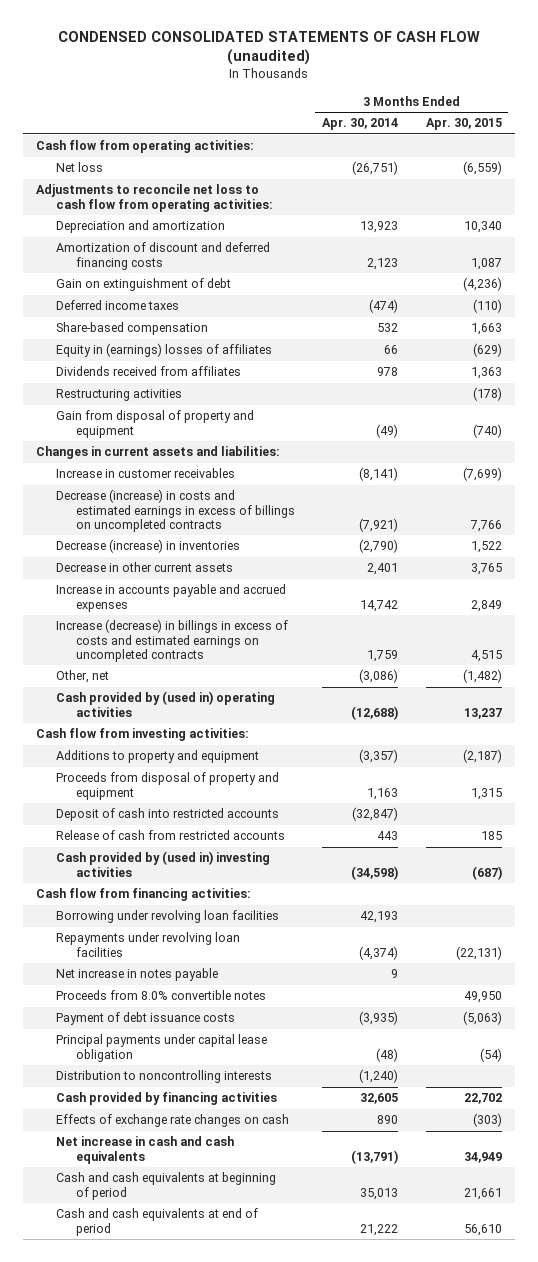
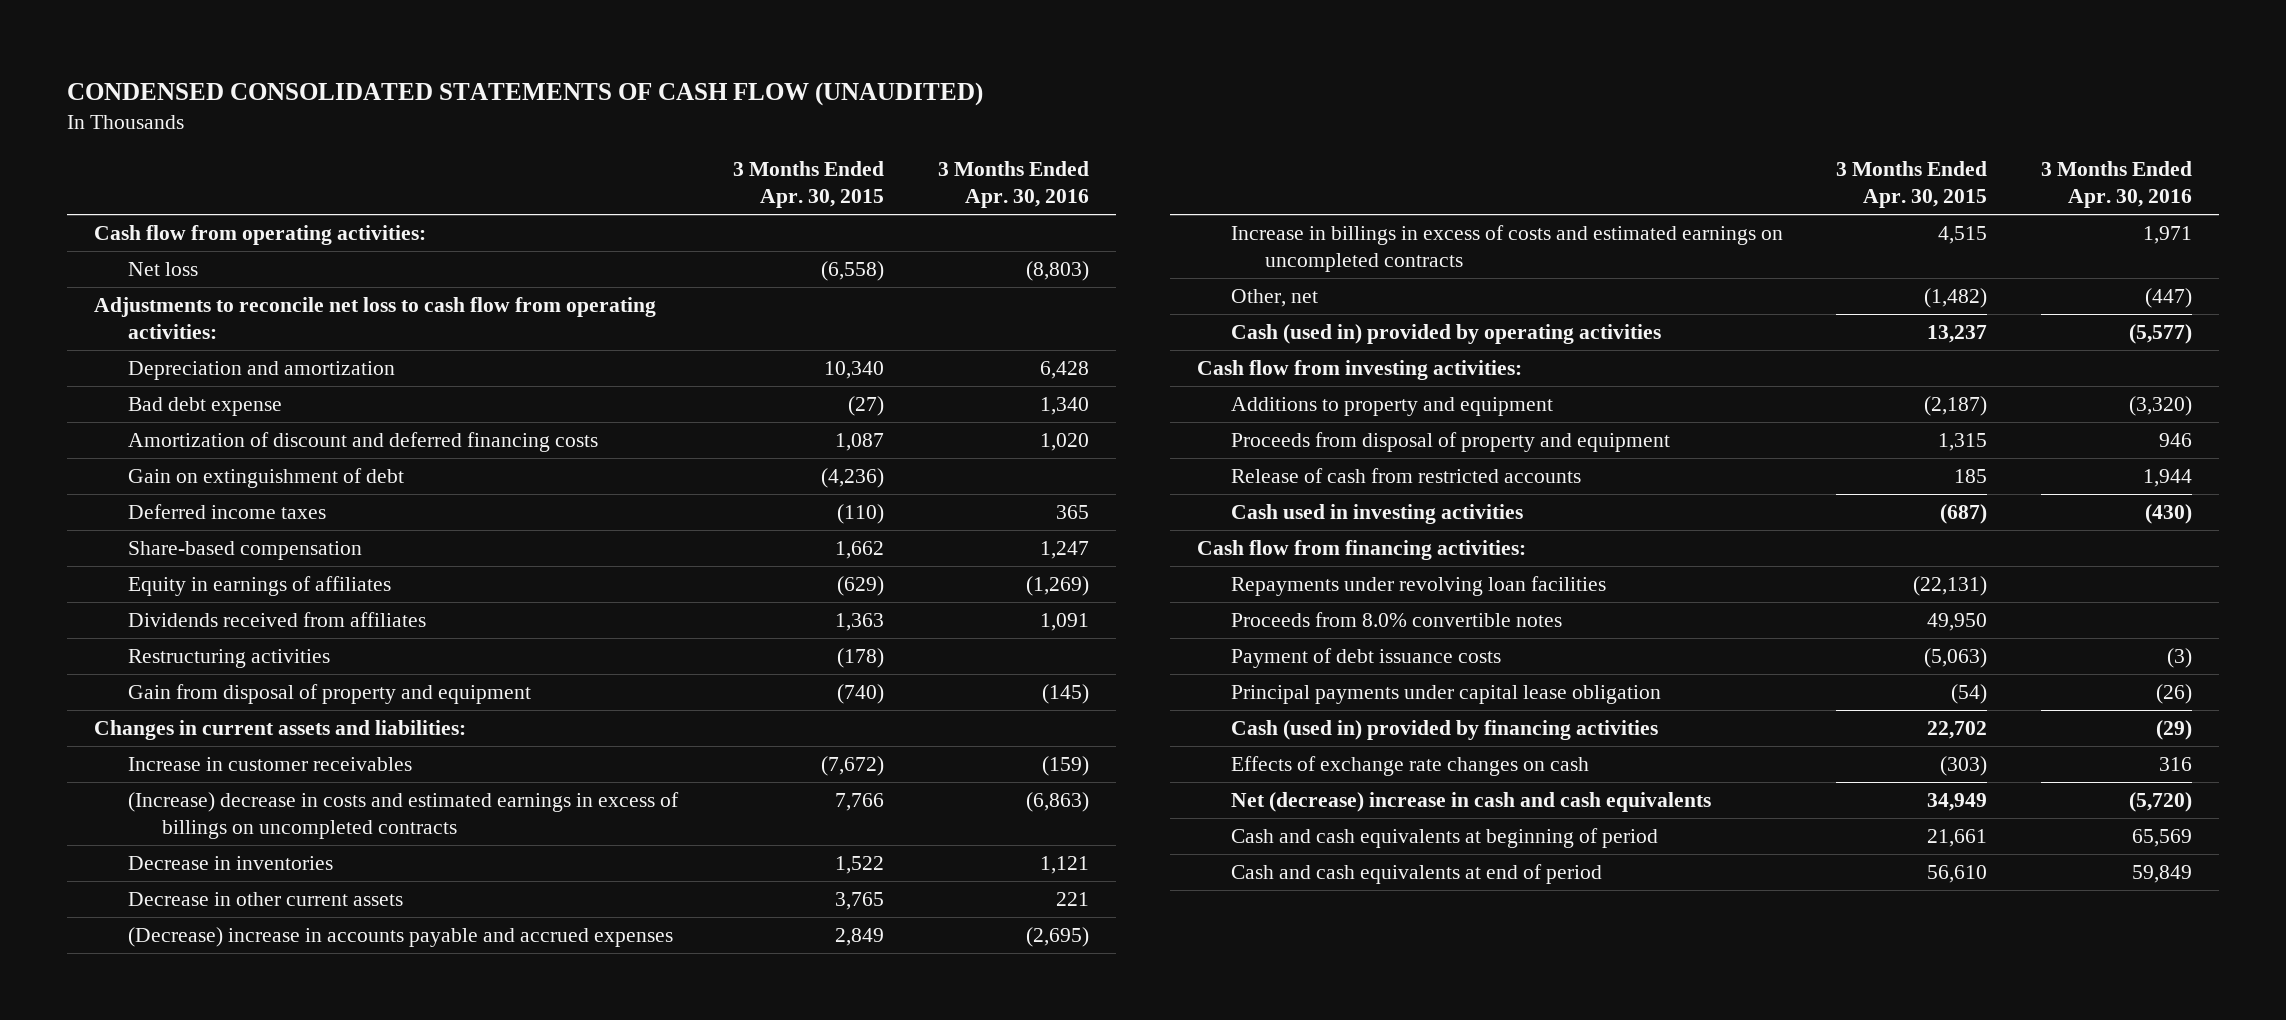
[58,30,481,66] CONDENSED CONSOLIDATED STATEMENTS OF CASH FLOW (unaudited) -> [66,82,983,107] CONDENSED CONSOLIDATED STATEMENTS OF CASH FLOW (UNAUDITED)
[322,118,399,131] Apr. 30, 2014 -> none
none -> [938,161,1090,209] 3 Months Ended Apr. 30, 2016
[462,161,502,176] (6,559) -> [821,261,885,282] (6,558)
none -> [127,397,282,417] Bad debt expense
[470,323,502,336] 1,663 -> [835,541,885,560] 1,662
[56,343,273,358] Equity in (earnings) losses of affiliates -> [127,576,391,597] Equity in earnings of affiliates
[462,467,502,482] (7,699) -> [821,756,885,777] (7,672)
[56,489,295,532] Decrease (increase) in costs and estimated earnings in excess of billings on uncompleted contracts -> [127,792,679,840] (Increase) decrease in costs and estimated earnings in excess of billings on uncompleted contracts
[56,539,241,554] Decrease (increase) in inventories -> [127,856,333,871] Decrease in inventories
[56,584,287,612] Increase in accounts payable and accrued expenses -> [127,927,673,948] (Decrease) increase in accounts payable and accrued expenses
[56,619,289,662] Increase (decrease) in billings in excess of costs and estimated earnings on uncompleted contracts -> [1230,225,1783,273] Increase in billings in excess of costs and estimated earnings on uncompleted contracts
[56,691,276,717] Cash provided by (used in) operating activities -> [1230,324,1661,345] Cash (used in) provided by operating activities
[56,808,280,822] Deposit of cash into restricted accounts -> none
[56,851,271,877] Cash provided by (used in) investing activities -> [1230,504,1523,525] Cash used in investing activities
[56,910,280,924] Borrowing under revolving loan facilities -> none
[56,968,219,982] Net increase in notes payable -> none
[56,1070,273,1084] Distribution to noncontrolling interests -> none
[56,1092,278,1106] Cash provided by financing activities -> [1230,720,1658,741] Cash (used in) provided by financing activities
[56,1136,235,1164] Net increase in cash and cash equivalents -> [1230,792,1711,813] Net (decrease) increase in cash and cash equivalents

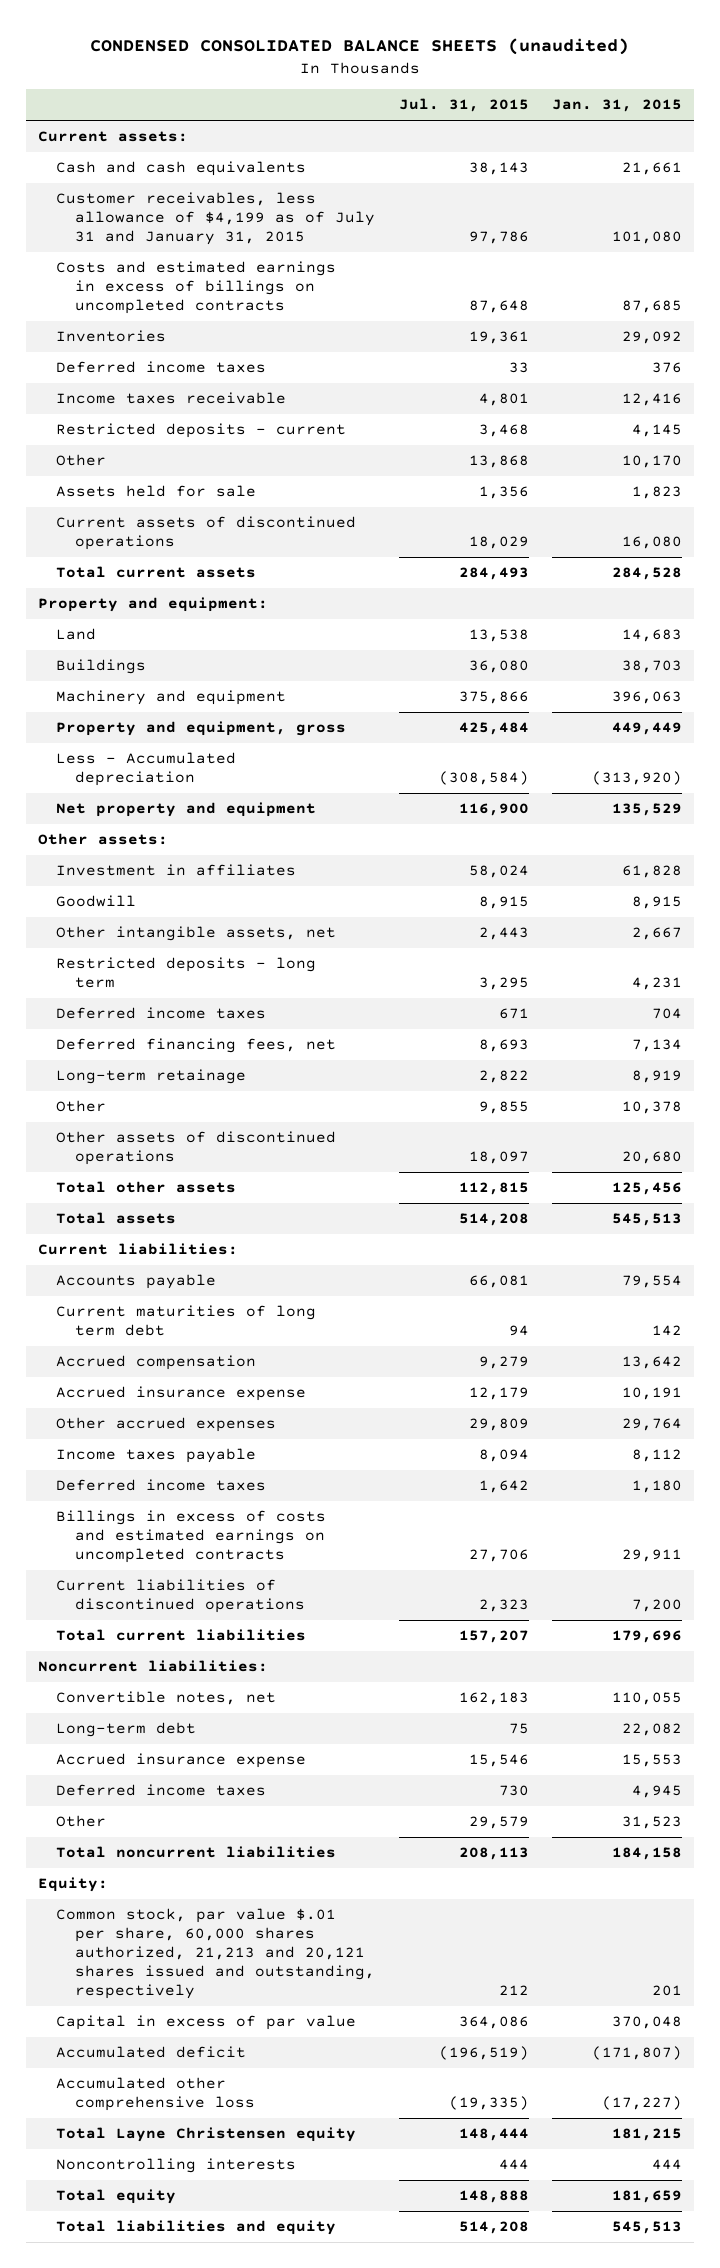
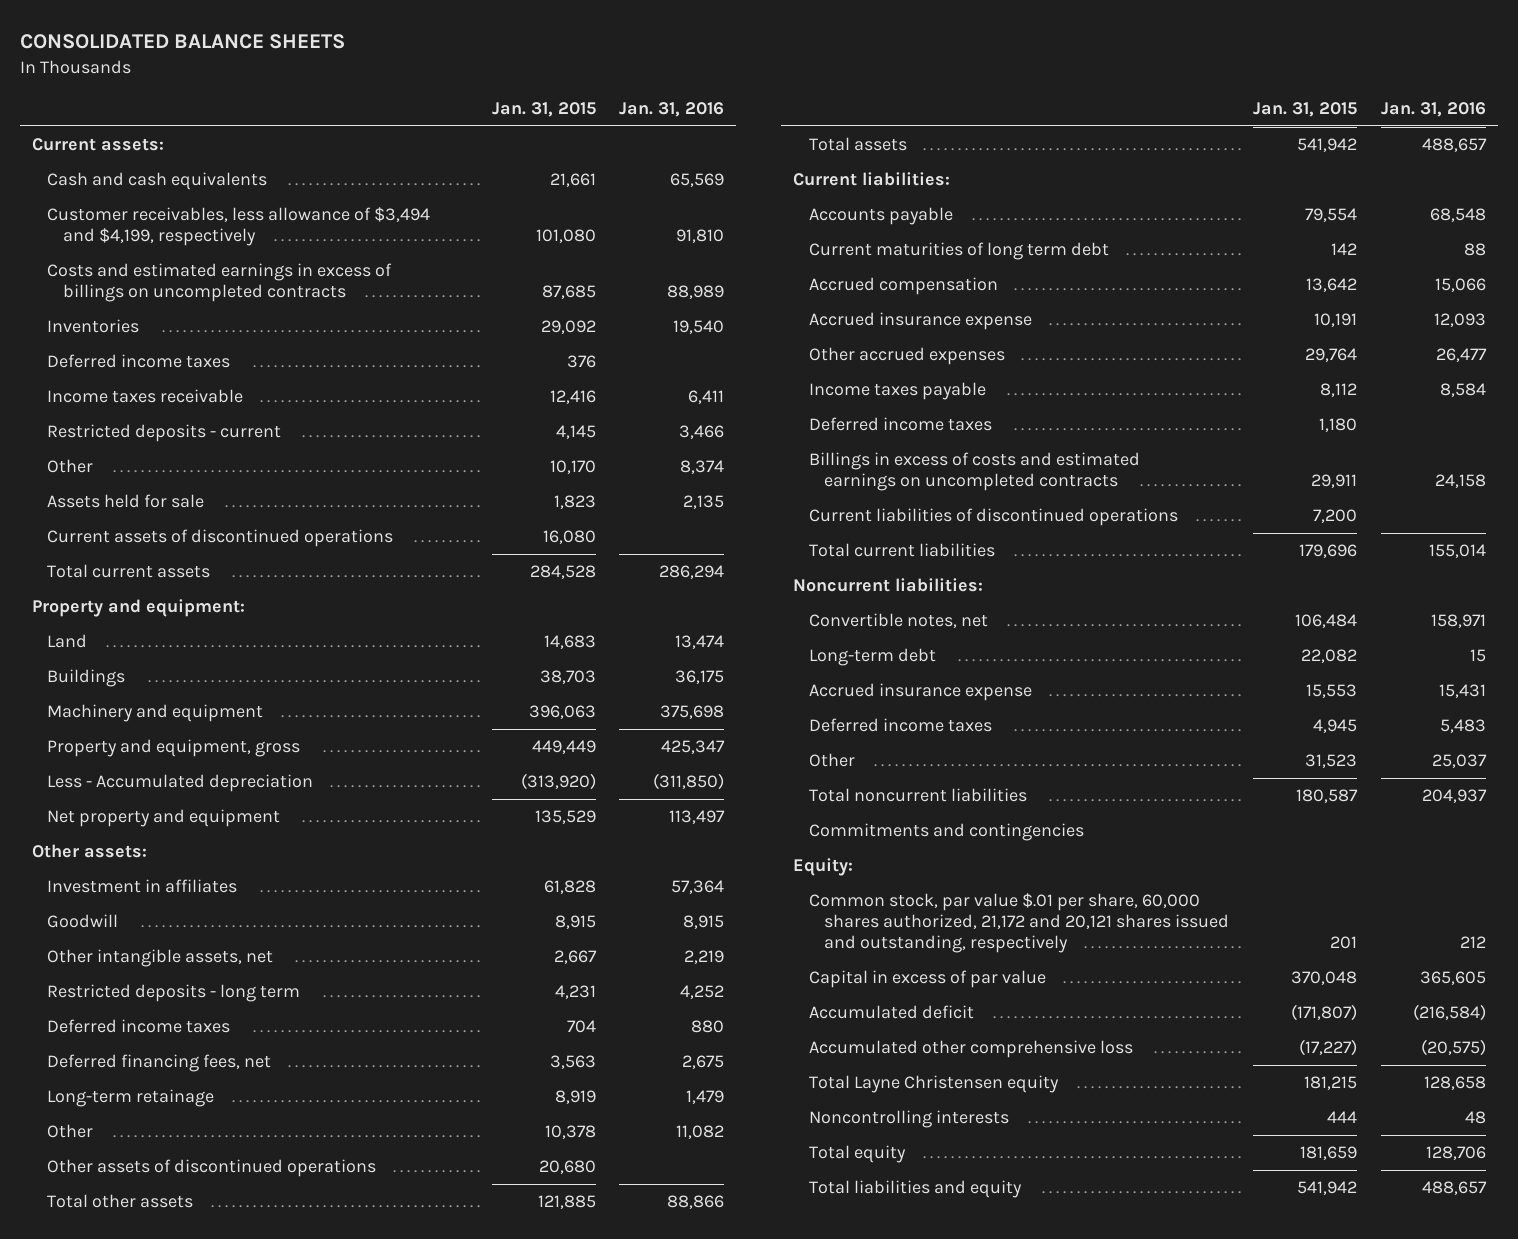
[89,37,629,55] CONDENSED CONSOLIDATED BALANCE SHEETS (unaudited) -> [20,34,346,50] CONSOLIDATED BALANCE SHEETS
[398,98,529,113] Jul. 31, 2015 -> none
none -> [619,101,725,117] Jan. 31, 2016
[56,192,376,246] Customer receivables, less allowance of $4,199 as of July 31 and January 31, 2015 -> [47,207,431,247] Customer receivables, less allowance of $3,494 and $4,199, respectively
[631,1039,682,1053] 7,134 -> [549,1055,596,1070] 3,563
[611,1182,682,1196] 125,456 -> [537,1195,596,1210] 121,885
[611,1213,682,1227] 545,513 -> [1297,138,1358,153] 541,942
[611,1692,682,1706] 110,055 -> [1295,614,1358,629] 106,484
[611,1847,682,1861] 184,158 -> [1296,789,1359,804] 180,587
none -> [808,823,1084,842] Commitments and contingencies
[56,1908,376,2000] Common stock, par value $.01 per share, 60,000 shares authorized, 21,213 and 20,121 shares issued and outstanding, respectively -> [808,893,1230,954] Common stock, par value $.01 per share, 60,000 shares authorized, 21,172 and 20,121 shares issued and outstanding, respectively
[611,2221,682,2235] 545,513 -> [1297,1181,1358,1196] 541,942

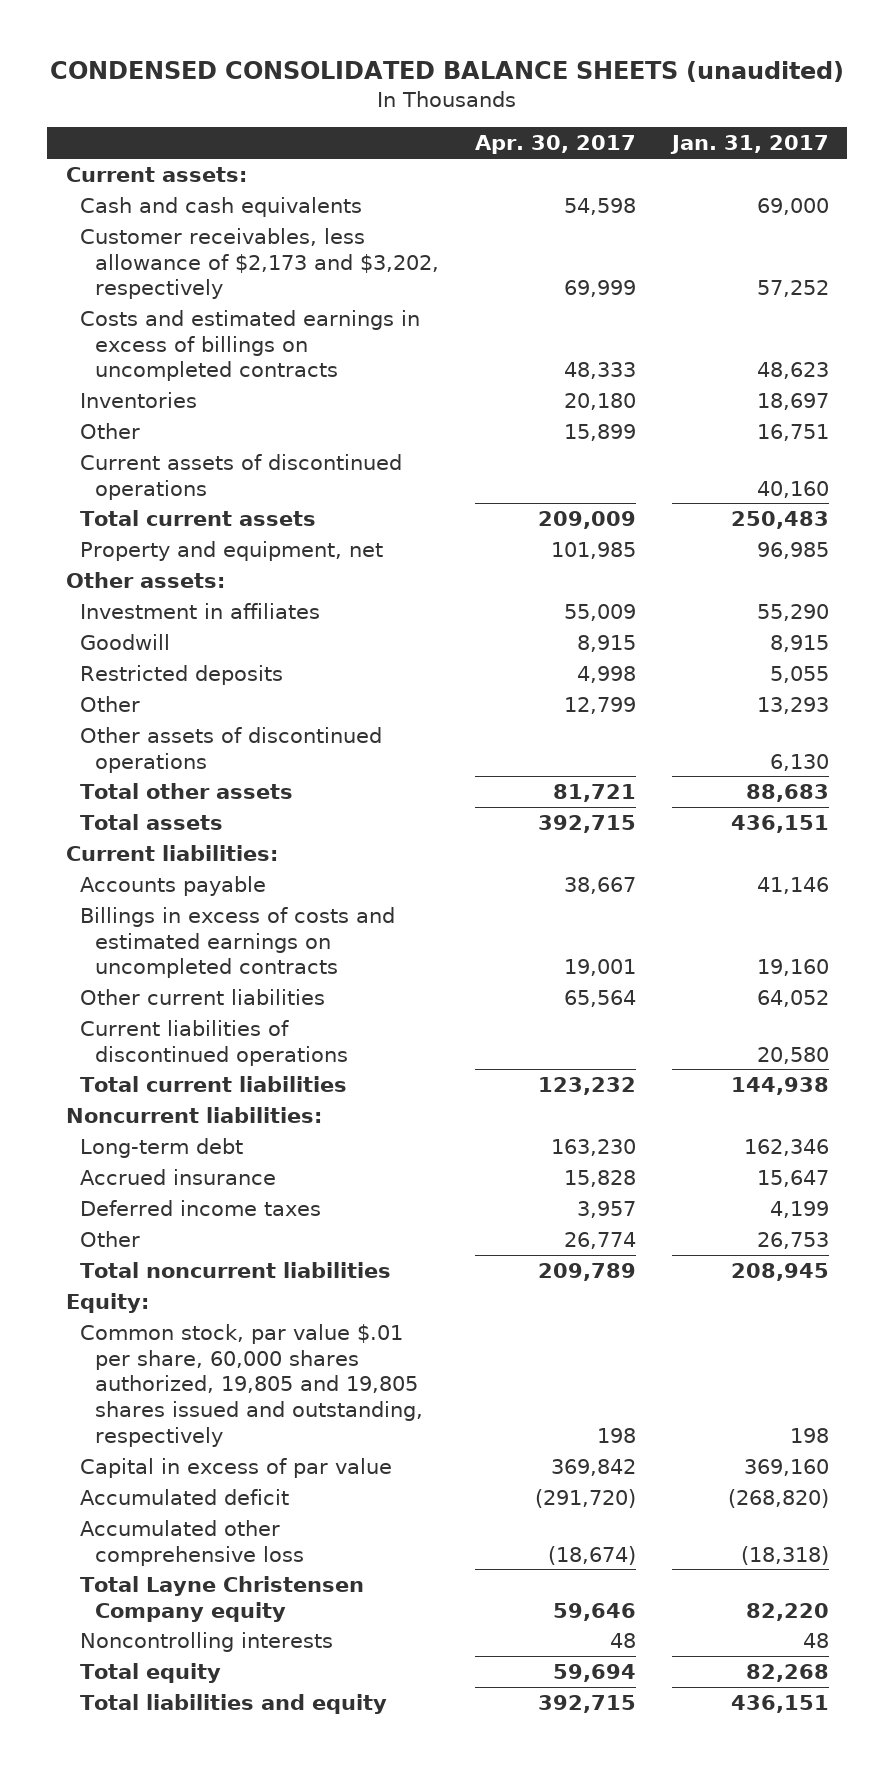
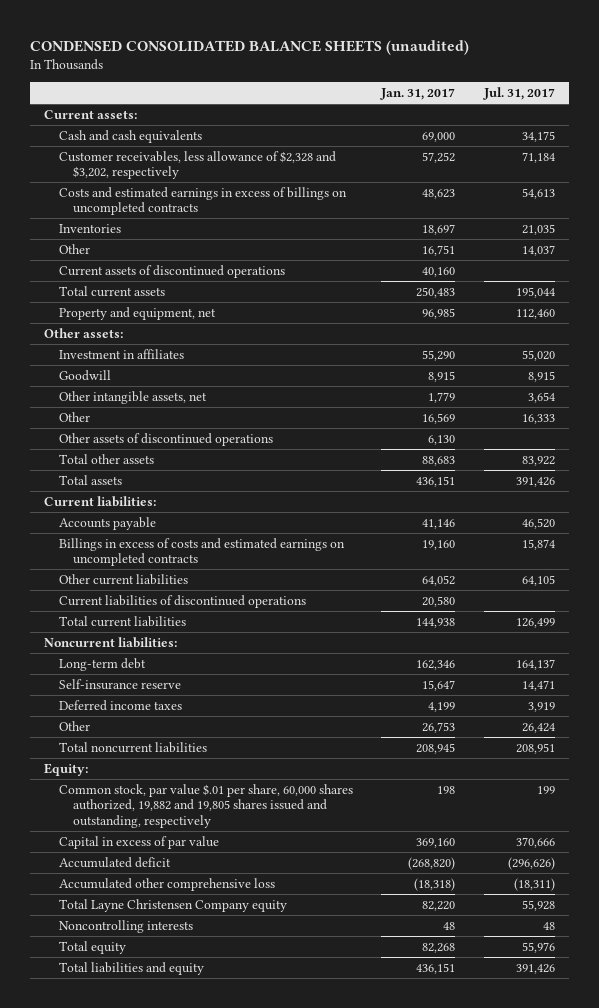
[474,135,636,155] Apr. 30, 2017 -> none
none -> [482,87,555,101] Jul. 31, 2017
[80,227,439,300] Customer receivables, less allowance of $2,173 and $3,202, respectively -> [58,150,336,180] Customer receivables, less allowance of $2,328 and $3,202, respectively
[80,664,284,685] Restricted deposits -> none
none -> [58,390,207,404] Other intangible assets, net
[756,696,829,714] 13,293 -> [422,412,456,424] 16,569
[80,1168,277,1185] Accrued insurance -> [58,678,181,690] Self-insurance reserve
[80,1323,423,1447] Common stock, par value $.01 per share, 60,000 shares authorized, 19,805 and 19,805 shares issued and outstanding, respectively -> [58,783,353,828] Common stock, par value $.01 per share, 60,000 shares authorized, 19,882 and 19,805 shares issued and outstanding, respectively

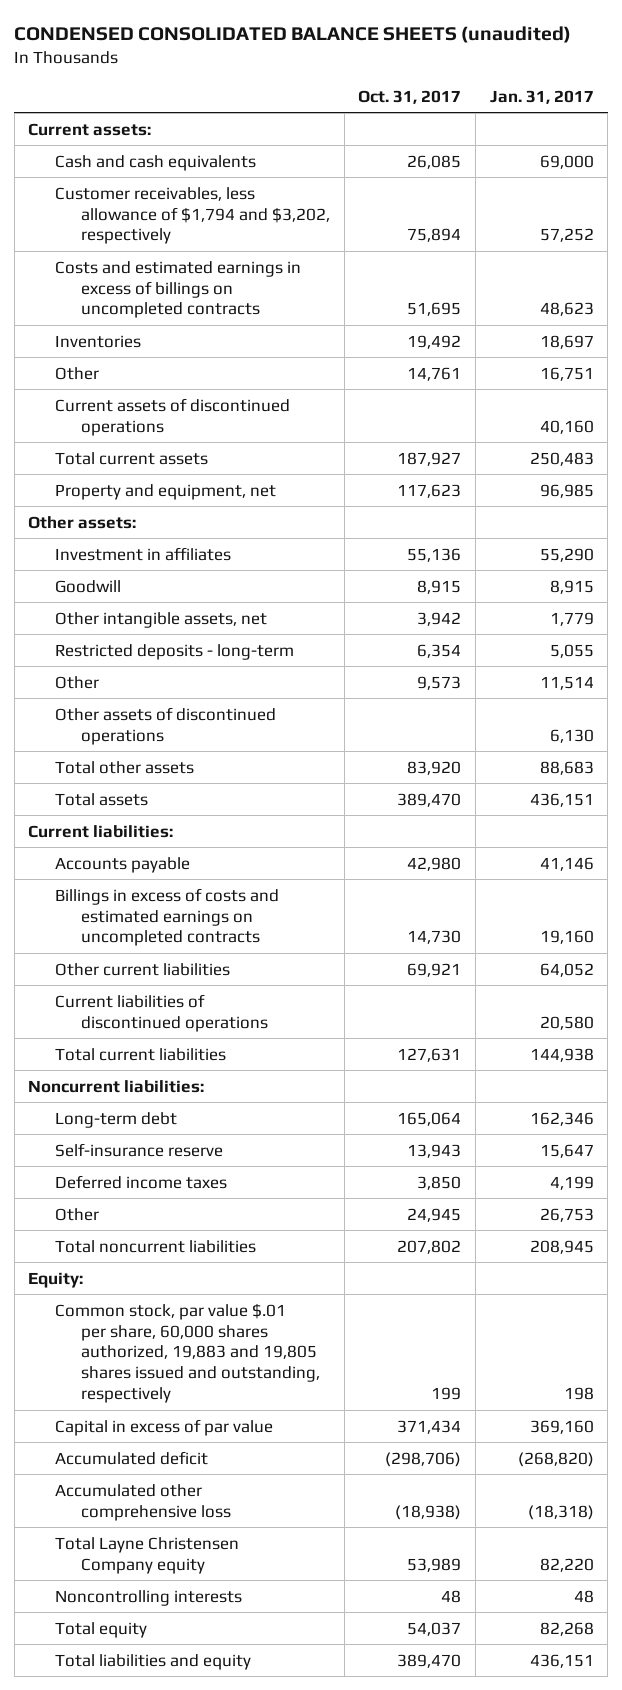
[482,87,555,101] Jul. 31, 2017 -> none
none -> [358,89,462,104] Oct. 31, 2017
[58,150,336,180] Customer receivables, less allowance of $2,328 and $3,202, respectively -> [54,186,331,245] Customer receivables, less allowance of $1,794 and $3,202, respectively
none -> [54,643,294,660] Restricted deposits - long-term
[422,412,456,424] 16,569 -> [539,675,594,690] 11,514
[58,783,353,828] Common stock, par value $.01 per share, 60,000 shares authorized, 19,882 and 19,805 shares issued and outstanding, respectively -> [54,1302,321,1404] Common stock, par value $.01 per share, 60,000 shares authorized, 19,883 and 19,805 shares issued and outstanding, respectively

